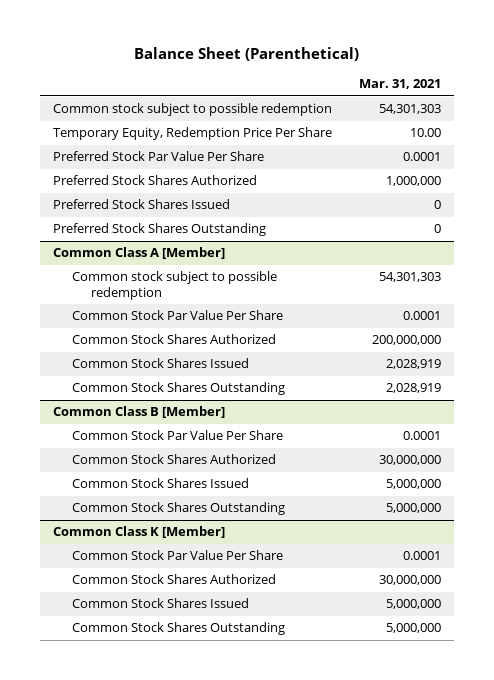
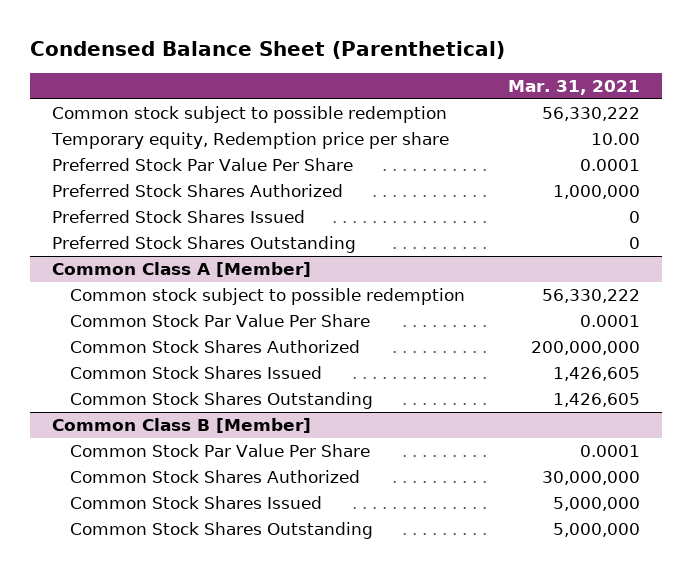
[133,47,359,62] Balance Sheet (Parenthetical) -> [30,41,506,60] Condensed Balance Sheet (Parenthetical)
[378,104,441,115] 54,301,303 -> [542,106,641,121] 56,330,222
[53,127,333,141] Temporary Equity, Redemption Price Per Share -> [50,131,449,149] Temporary equity, Redemption price per share
[378,272,441,283] 54,301,303 -> [542,288,641,303] 56,330,222
[385,359,441,370] 2,028,919 -> [553,366,641,381] 1,426,605
[385,383,441,394] 2,028,919 -> [553,392,641,407] 1,426,605
[53,526,226,539] Common Class K [Member] -> none
[71,550,283,561] Common Stock Par Value Per Share -> none
[71,574,276,585] Common Stock Shares Authorized -> none
[71,598,249,609] Common Stock Shares Issued -> none
[71,622,285,636] Common Stock Shares Outstanding -> none

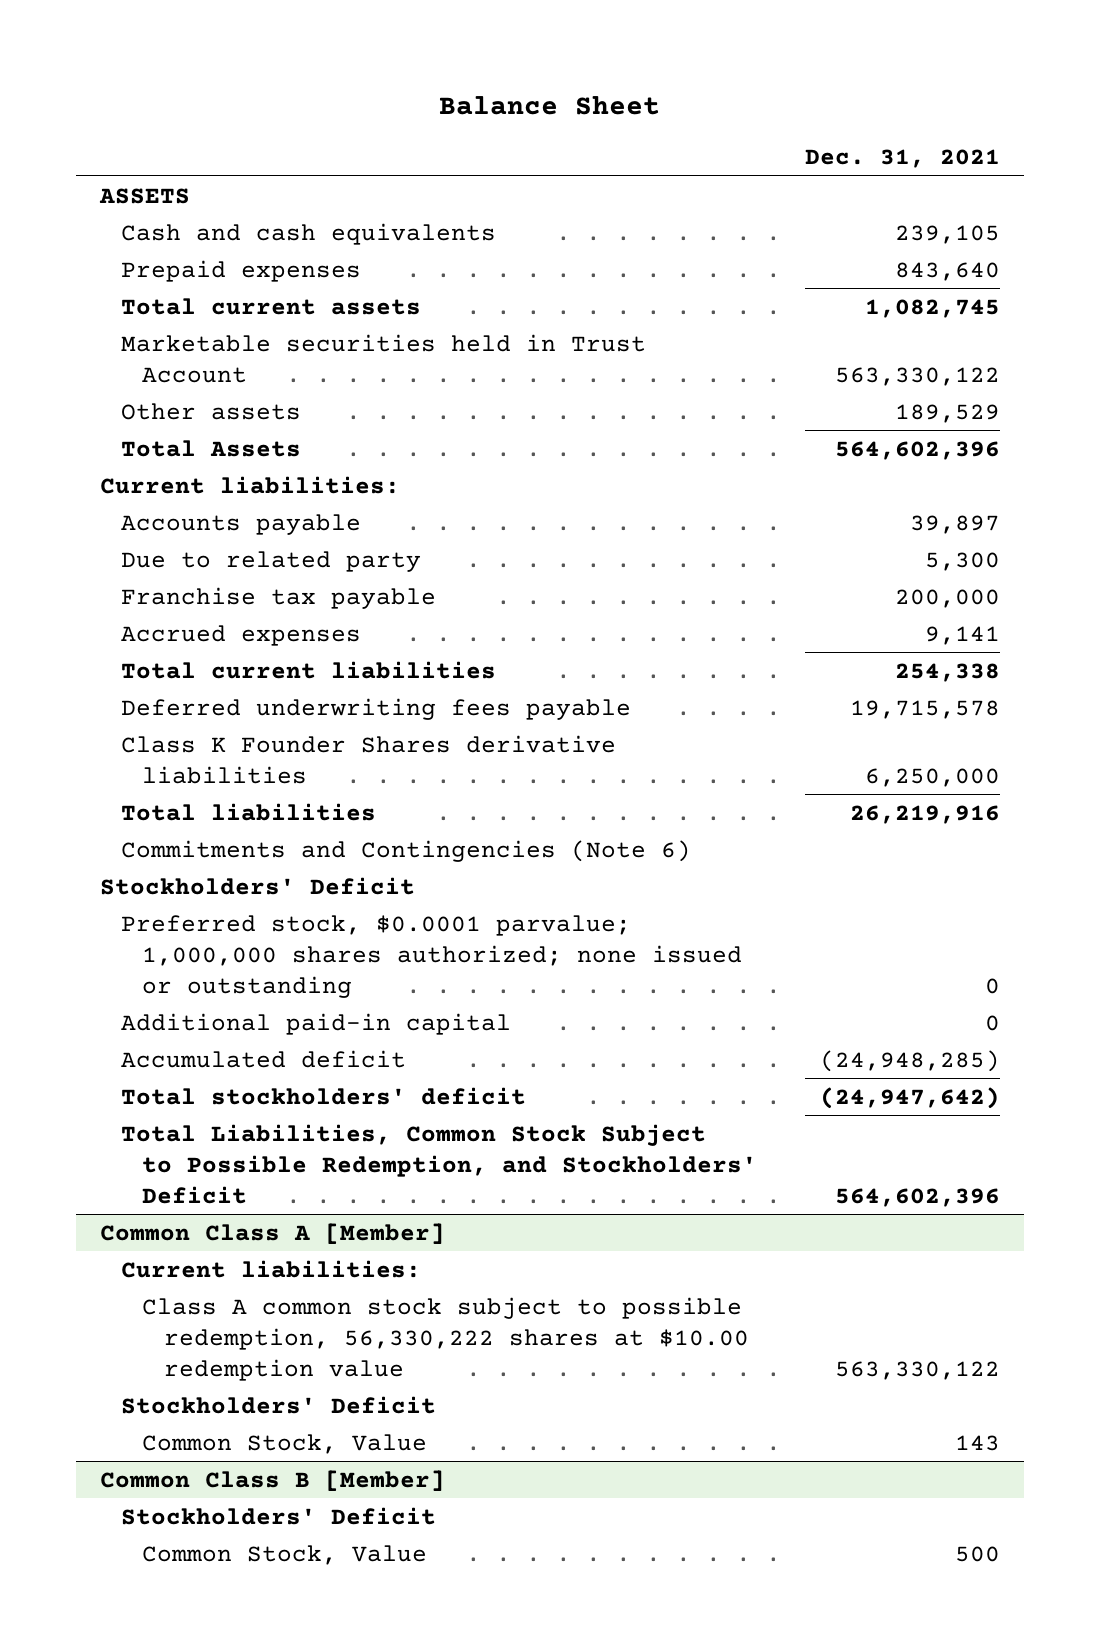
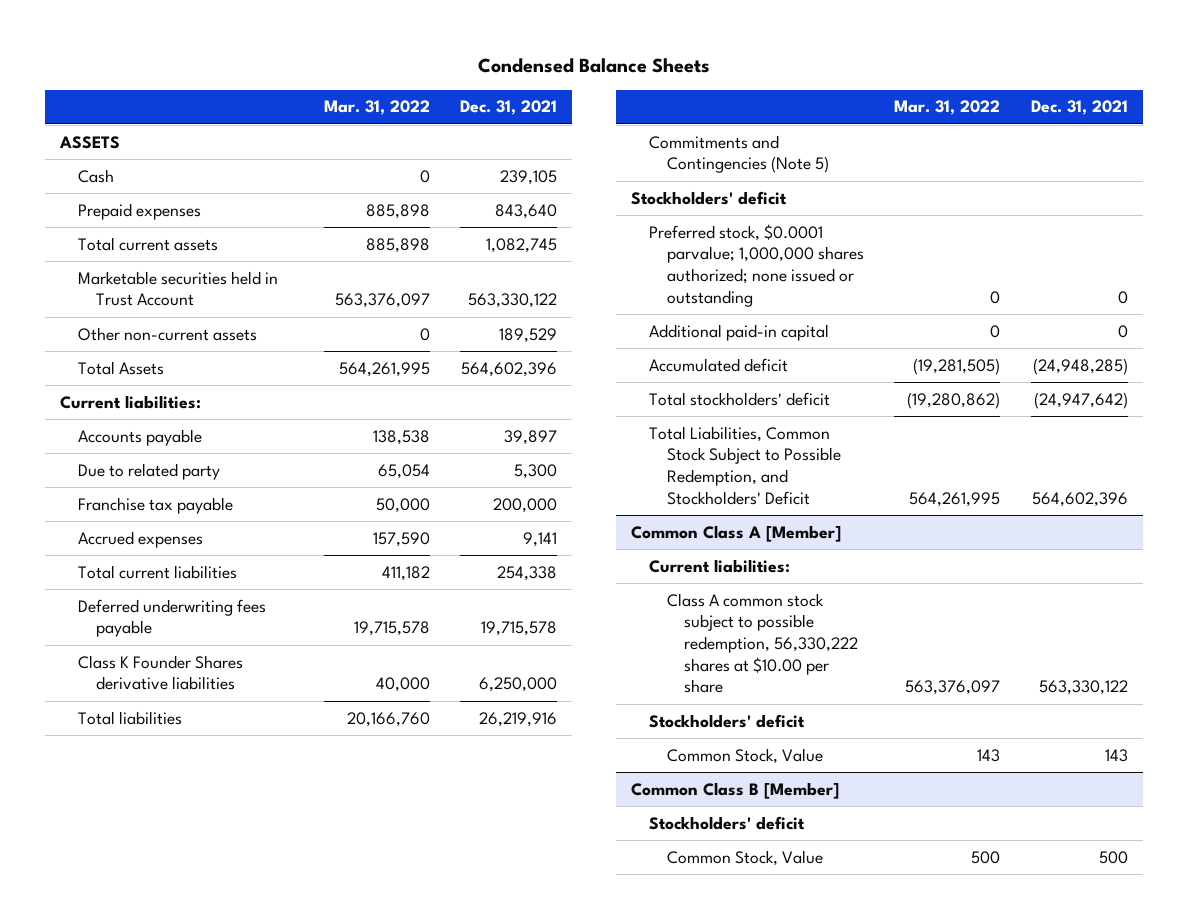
[439,96,661,116] Balance Sheet -> [478,58,711,74] Condensed Balance Sheets
none -> [323,100,430,116] Mar. 31, 2022
[121,222,497,245] Cash and cash equivalents -> [78,168,115,183] Cash
[121,402,302,420] Other assets -> [78,326,258,341] Other non-current assets
[121,839,692,862] Commitments and Contingencies (Note 6) -> [648,134,829,174] Commitments and Contingencies (Note 5)
[100,876,416,895] Stockholders' Deficit -> [631,190,788,205] Stockholders' deficit
[142,1296,749,1381] Class A common stock subject to possible redemption, 56,330,222 shares at $10.00 redemption value -> [666,592,859,694] Class A common stock subject to possible redemption, 56,330,222 shares at $10.00 per share
[121,1395,437,1414] Stockholders' Deficit -> [648,713,805,728] Stockholders' deficit
[121,1506,437,1525] Stockholders' Deficit -> [648,815,805,830] Stockholders' deficit

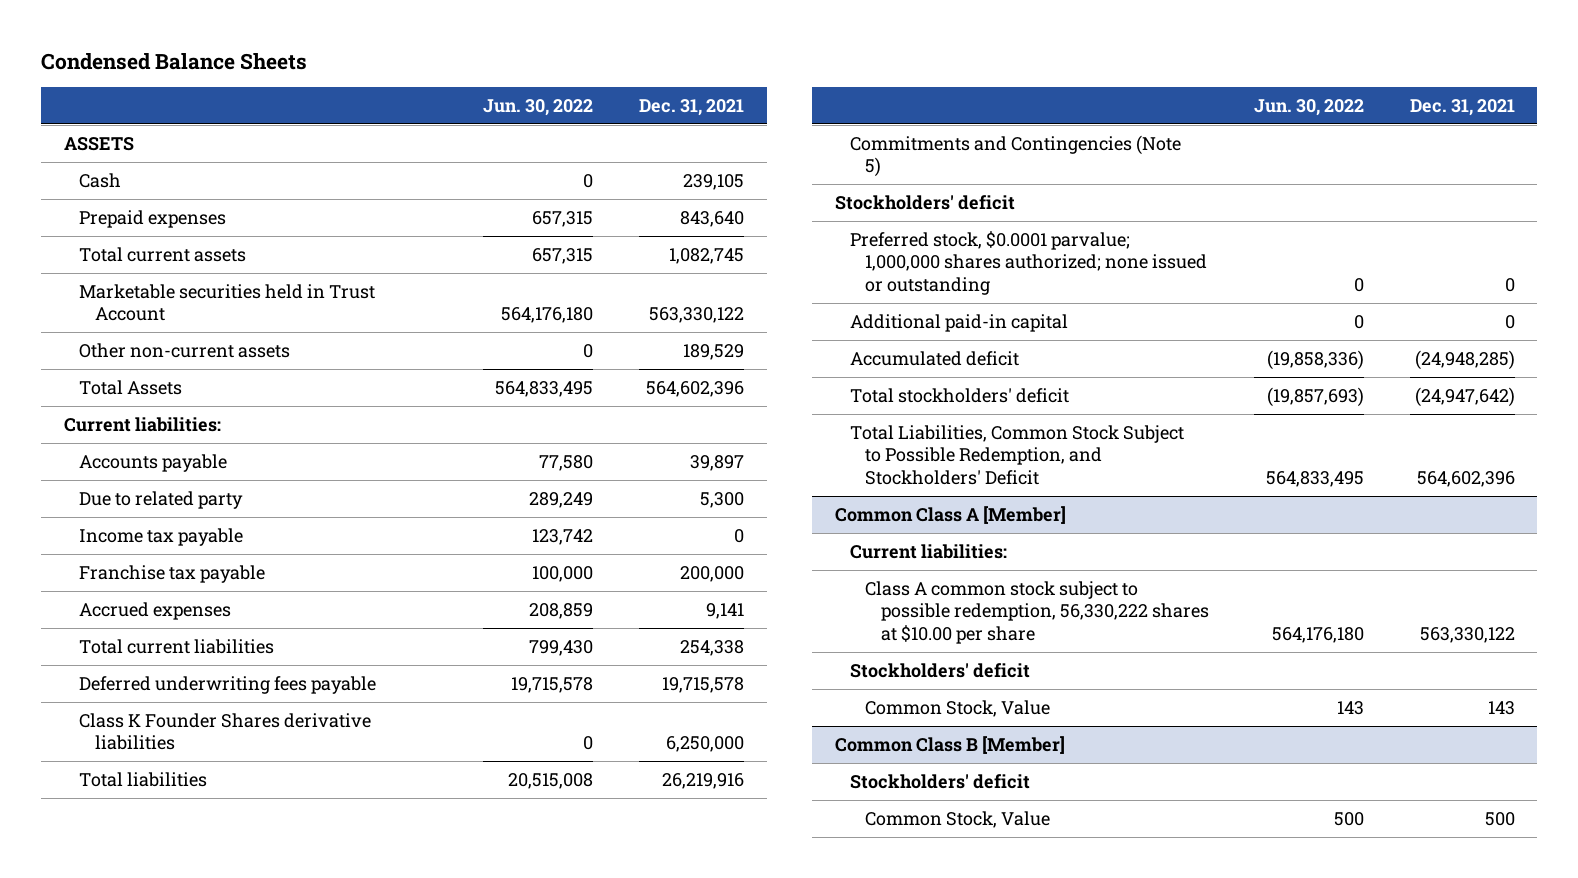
[323,100,430,116] Mar. 31, 2022 -> none
none -> [483,99,594,117] Jun. 30, 2022
none -> [79,527,244,546] Income tax payable

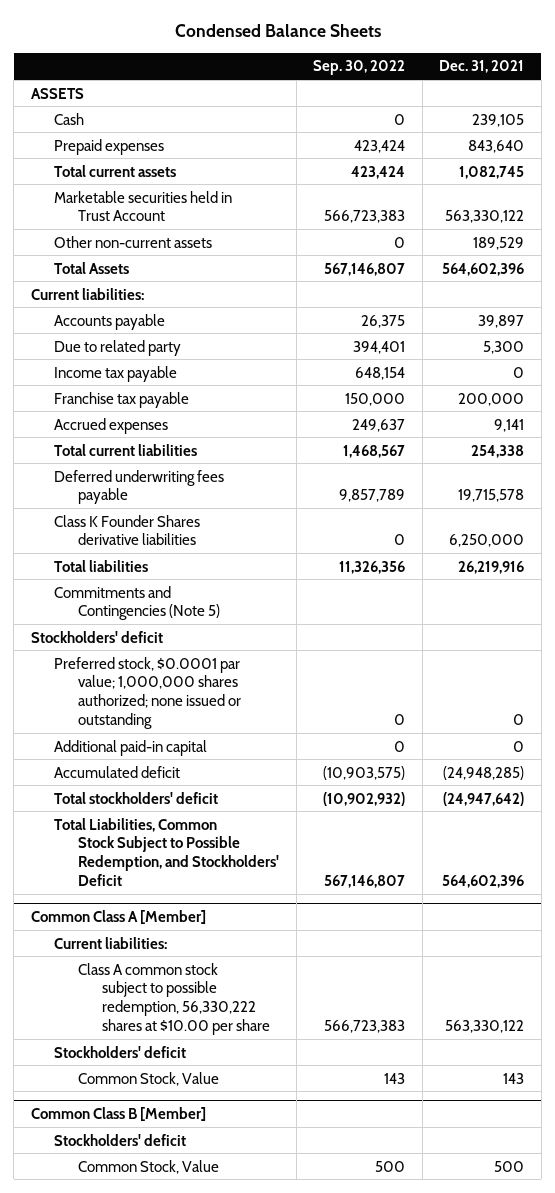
[483,99,594,117] Jun. 30, 2022 -> none
none -> [313,60,406,76] Sep. 30, 2022
[849,230,1208,295] Preferred stock, $0.0001 parvalue; 1,000,000 shares authorized; none issued or outstanding -> [54,656,242,730] Preferred stock, $0.0001 par value; 1,000,000 shares authorized; none issued or outstanding

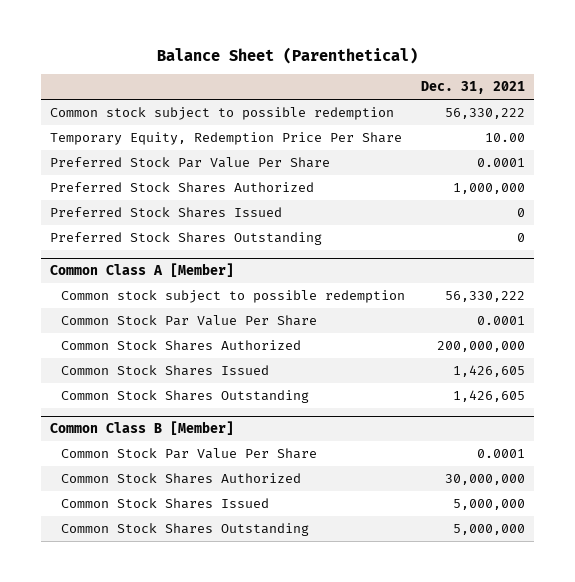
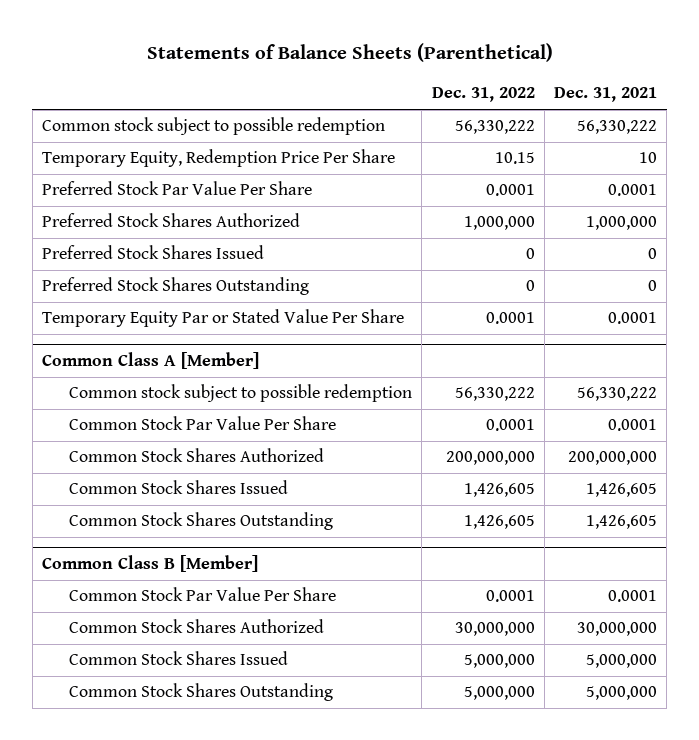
[156,47,418,65] Balance Sheet (Parenthetical) -> [146,43,553,63] Statements of Balance Sheets (Parenthetical)
none -> [431,87,535,103] Dec. 31, 2022
[485,133,526,143] 10.00 -> [638,152,657,164] 10
none -> [42,309,405,328] Temporary Equity Par or Stated Value Per Share

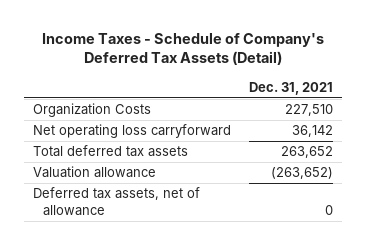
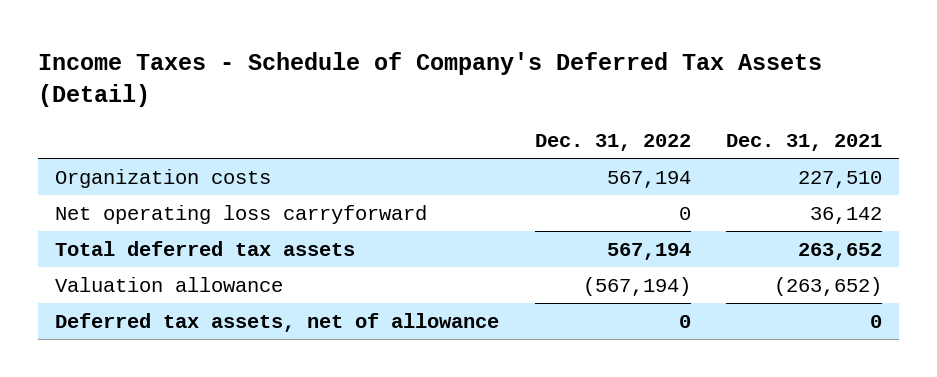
none -> [534,134,691,152] Dec. 31, 2022
[32,103,151,118] Organization Costs -> [55,168,272,188] Organization costs

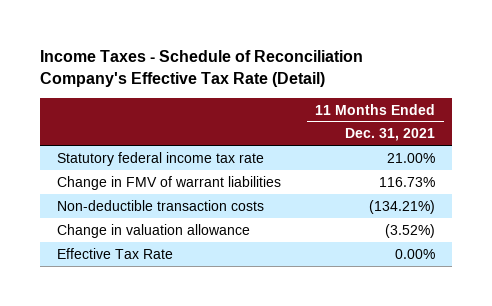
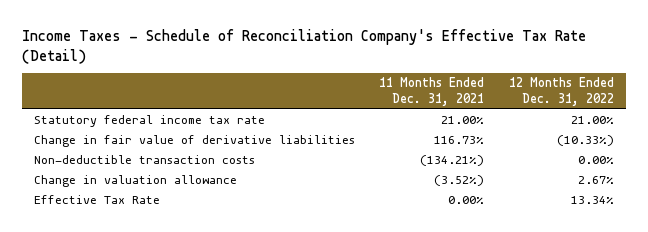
none -> [508,77,614,107] 12 Months Ended Dec. 31, 2022
[57,175,282,190] Change in FMV of warrant liabilities -> [34,135,356,148] Change in fair value of derivative liabilities

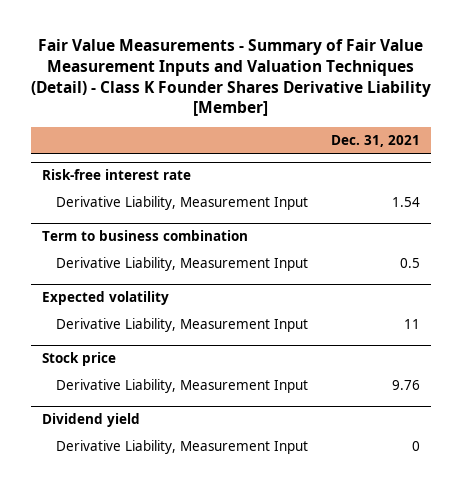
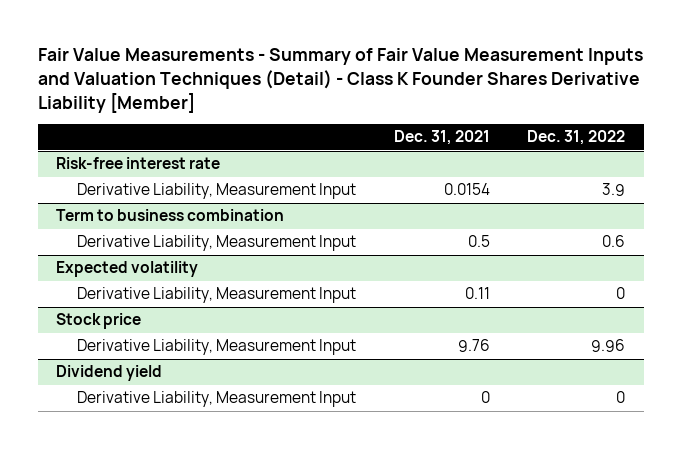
none -> [526,130,625,146] Dec. 31, 2022
[391,196,420,207] 1.54 -> [443,183,490,196] 0.0154
[403,318,420,329] 11 -> [464,287,490,300] 0.11

